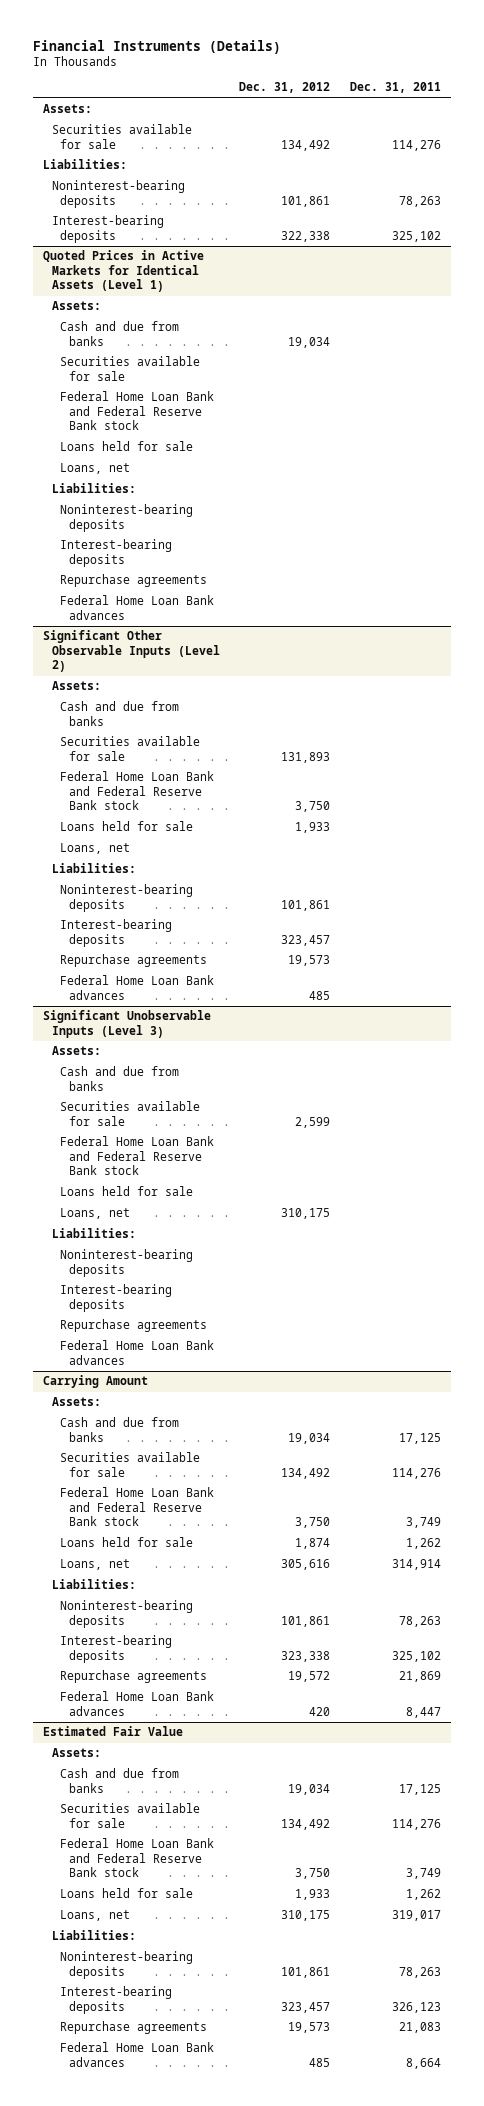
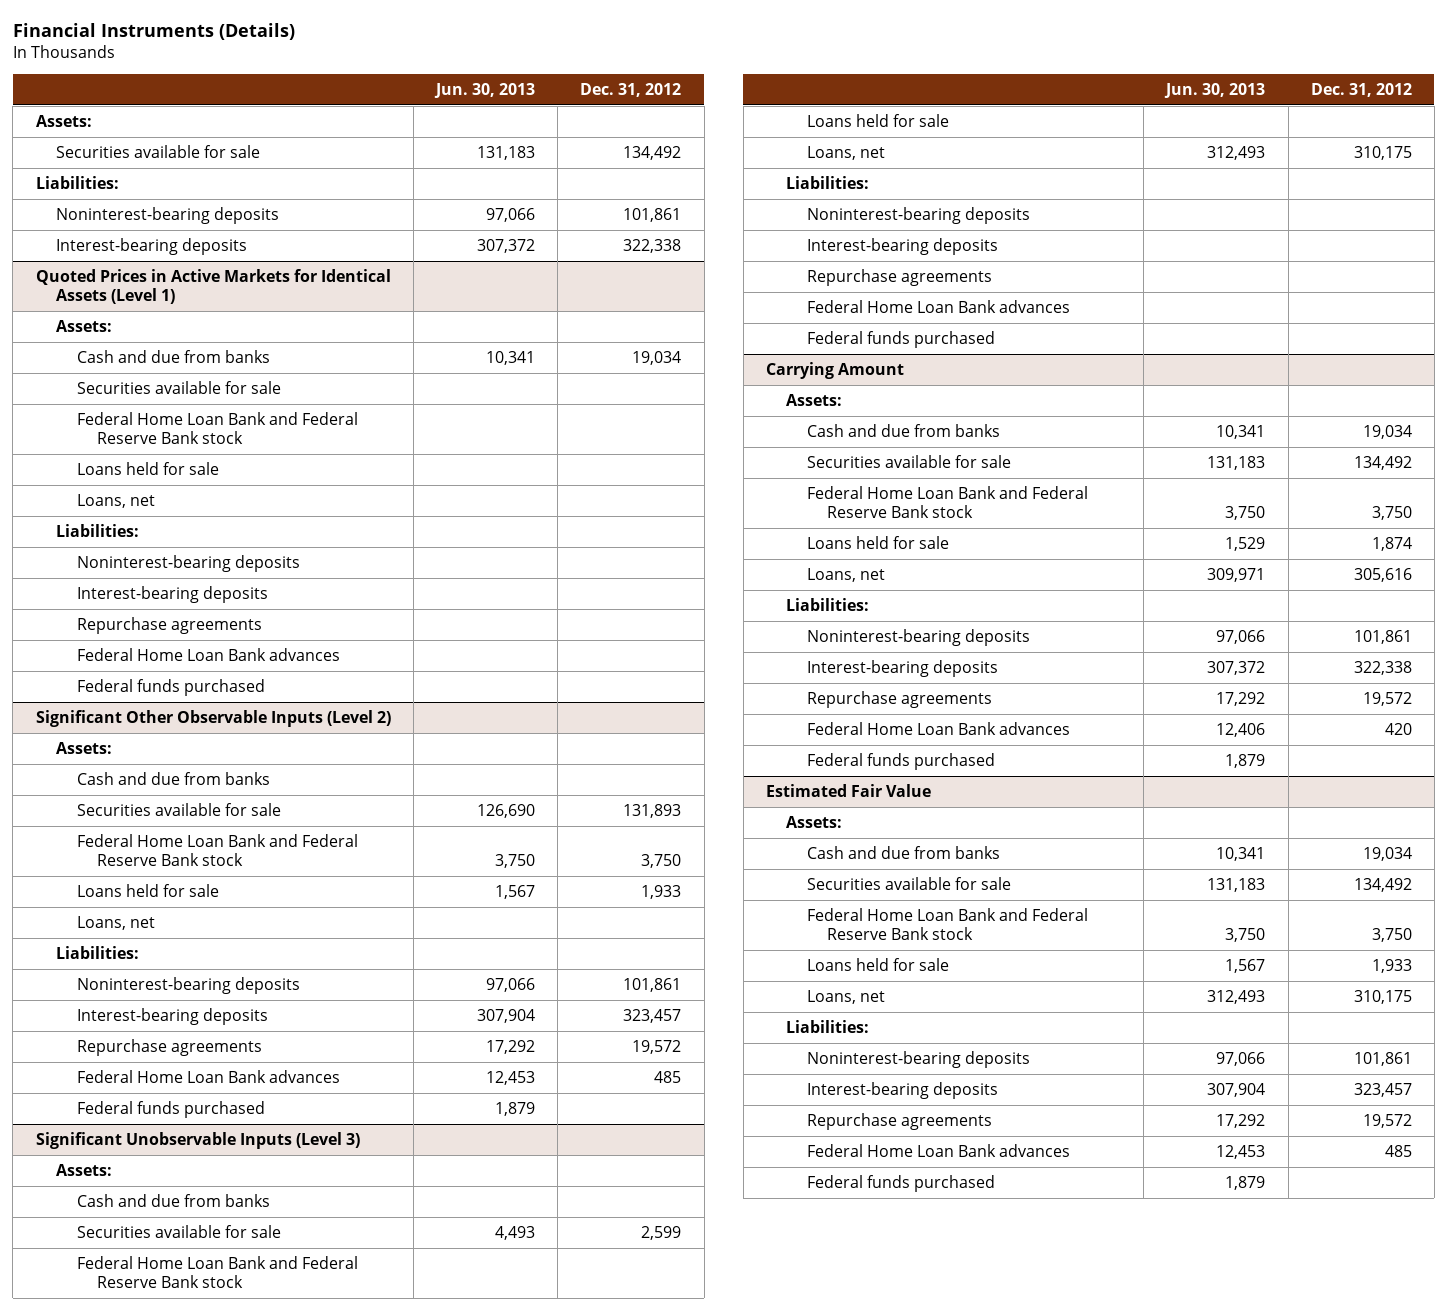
[350,82,442,94] Dec. 31, 2011 -> none
none -> [433,82,535,98] Jun. 30, 2013
none -> [76,678,265,696] Federal funds purchased
[288,955,331,967] 19,573 -> [632,1039,682,1054] 19,572
none -> [76,1100,265,1118] Federal funds purchased
none -> [806,330,995,348] Federal funds purchased
[281,1650,331,1662] 323,338 -> [1353,660,1412,675] 322,338
none -> [806,752,995,770] Federal funds purchased
[288,2022,331,2034] 19,573 -> [1362,1113,1412,1128] 19,572
none -> [806,1174,995,1192] Federal funds purchased

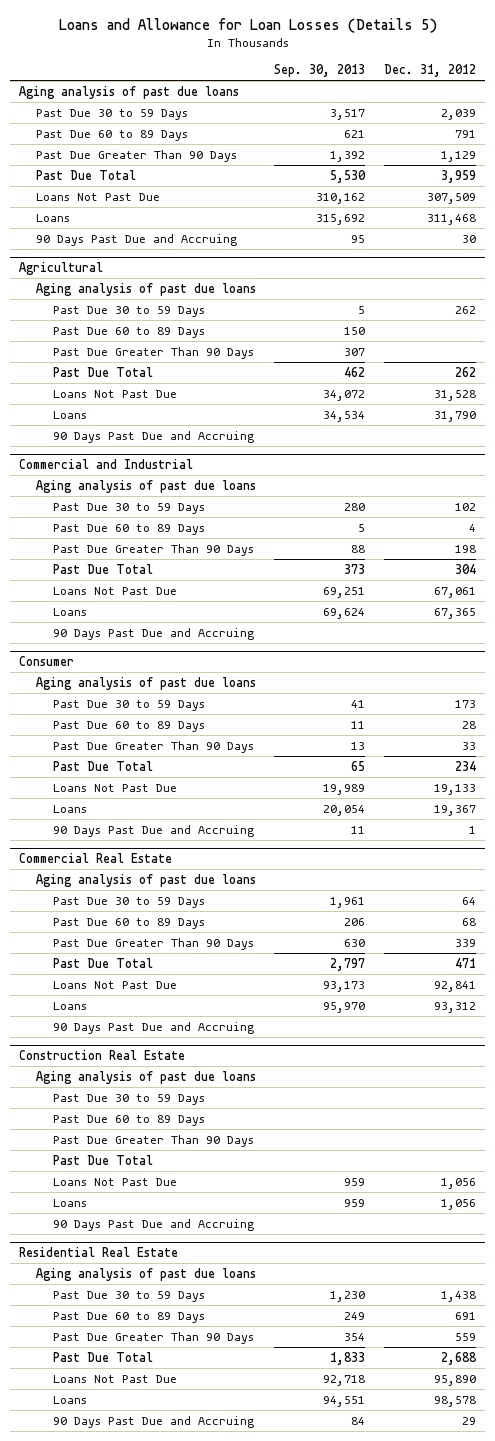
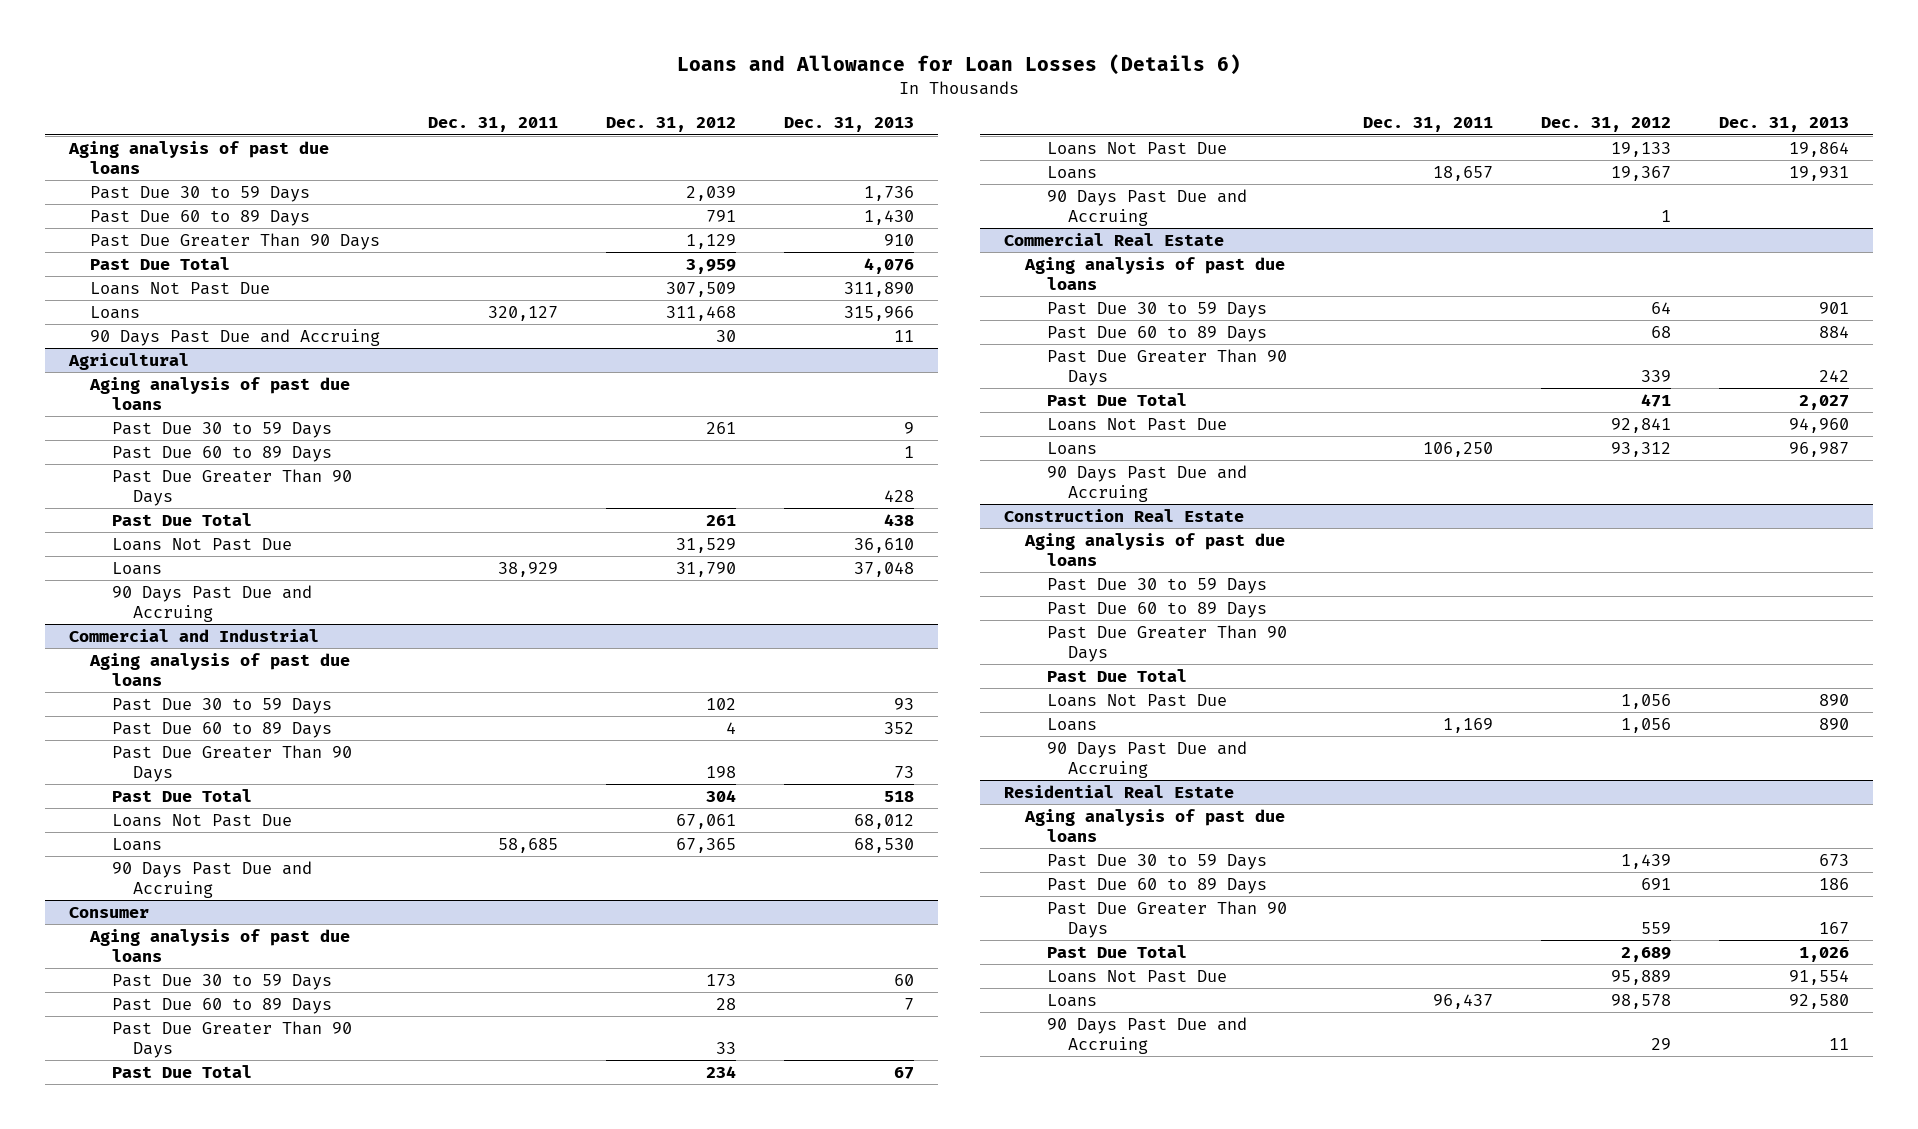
[58,17,437,33] Loans and Allowance for Loan Losses (Details 5) -> [677,53,1242,75] Loans and Allowance for Loan Losses (Details 6)
[274,64,366,78] Sep. 30, 2013 -> none
none -> [428,117,559,133] Dec. 31, 2011
none -> [784,117,915,133] Dec. 31, 2013
[454,305,476,314] 262 -> [706,422,737,435] 261
[454,366,476,377] 262 -> [706,515,737,527] 261
[433,389,476,401] 31,528 -> [676,538,737,554] 31,529
[440,1290,476,1302] 1,438 -> [1621,854,1672,870] 1,439
[440,1351,477,1365] 2,688 -> [1621,947,1672,963] 2,689
[433,1374,476,1386] 95,890 -> [1611,970,1672,986] 95,889

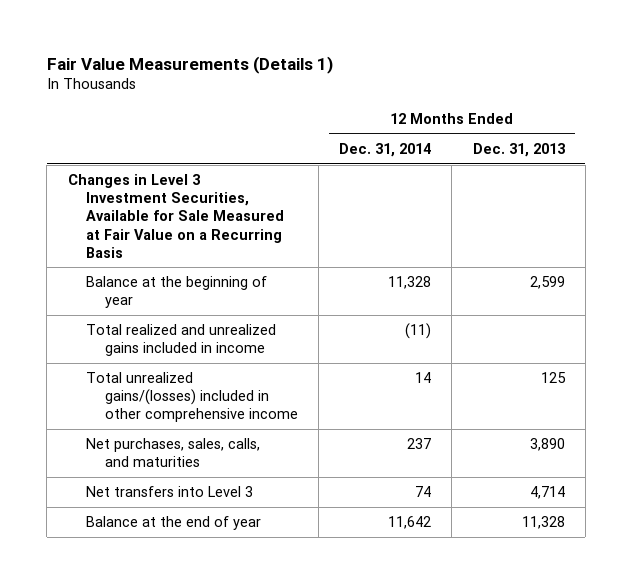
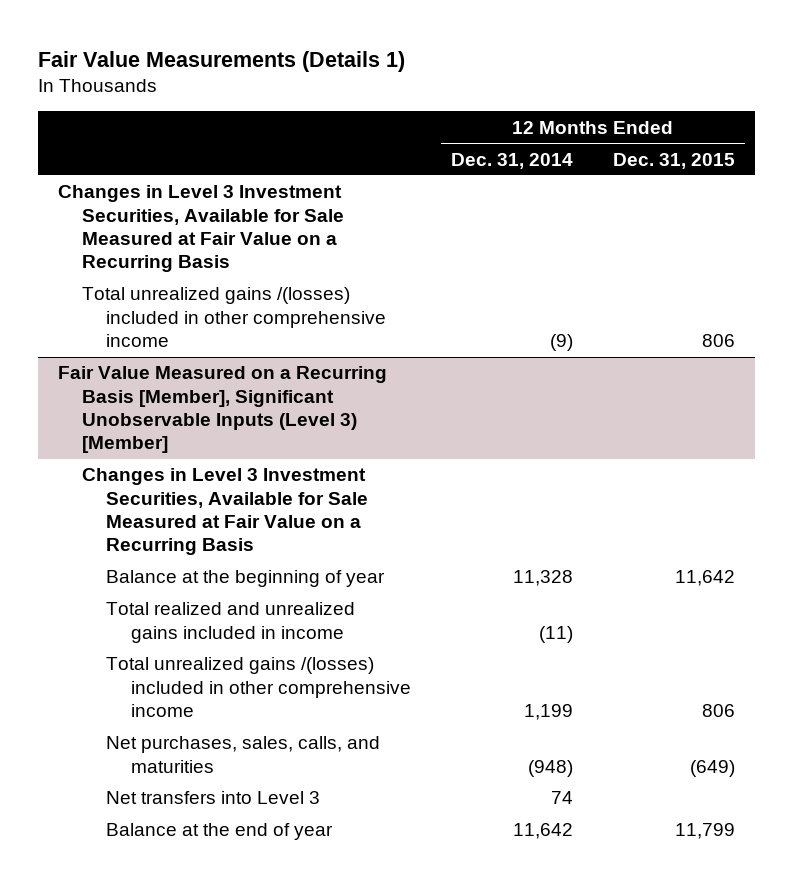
[472,143,565,158] Dec. 31, 2013 -> none
none -> [612,152,735,169] Dec. 31, 2015
none -> [82,287,387,348] Total unrealized gains /(losses) included in other comprehensive income
none -> [57,366,387,454] Fair Value Measured on a Recurring Basis [Member], Significant Unobservable Inputs (Level 3) [Member]
none -> [82,468,369,556] Changes in Level 3 Investment Securities, Available for Sale Measured at Fair Value on a Recurring Basis
[86,372,298,423] Total unrealized gains/(losses) included in other comprehensive income -> [106,657,411,718] Total unrealized gains /(losses) included in other comprehensive income
[415,372,432,384] 14 -> [523,704,573,721] 1,199
[407,438,432,450] 237 -> [527,759,573,777] (948)

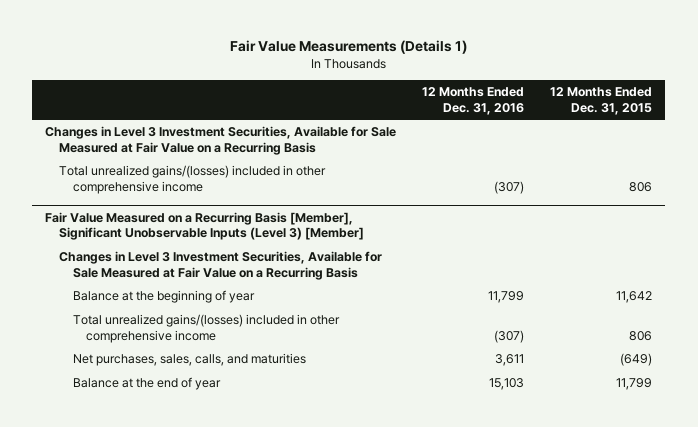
[450,152,573,169] Dec. 31, 2014 -> none
none -> [422,87,525,115] 12 Months Ended Dec. 31, 2016
[82,287,387,348] Total unrealized gains /(losses) included in other comprehensive income -> [58,165,326,194] Total unrealized gains/(losses) included in other comprehensive income
[106,602,356,643] Total realized and unrealized gains included in income -> none
[106,657,411,718] Total unrealized gains /(losses) included in other comprehensive income -> [72,314,340,343] Total unrealized gains/(losses) included in other comprehensive income
[106,791,321,805] Net transfers into Level 3 -> none

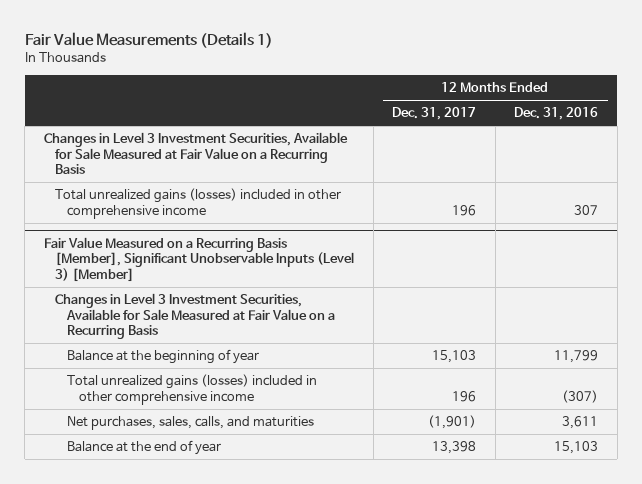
[550,87,653,115] 12 Months Ended Dec. 31, 2015 -> none
none -> [392,107,477,121] Dec. 31, 2017
[58,165,326,194] Total unrealized gains/(losses) included in other comprehensive income -> [55,188,342,219] Total unrealized gains (losses) included in other comprehensive income
[494,180,525,194] (307) -> [574,204,599,215] 307
[72,314,340,343] Total unrealized gains/(losses) included in other comprehensive income -> [67,374,318,405] Total unrealized gains (losses) included in other comprehensive income

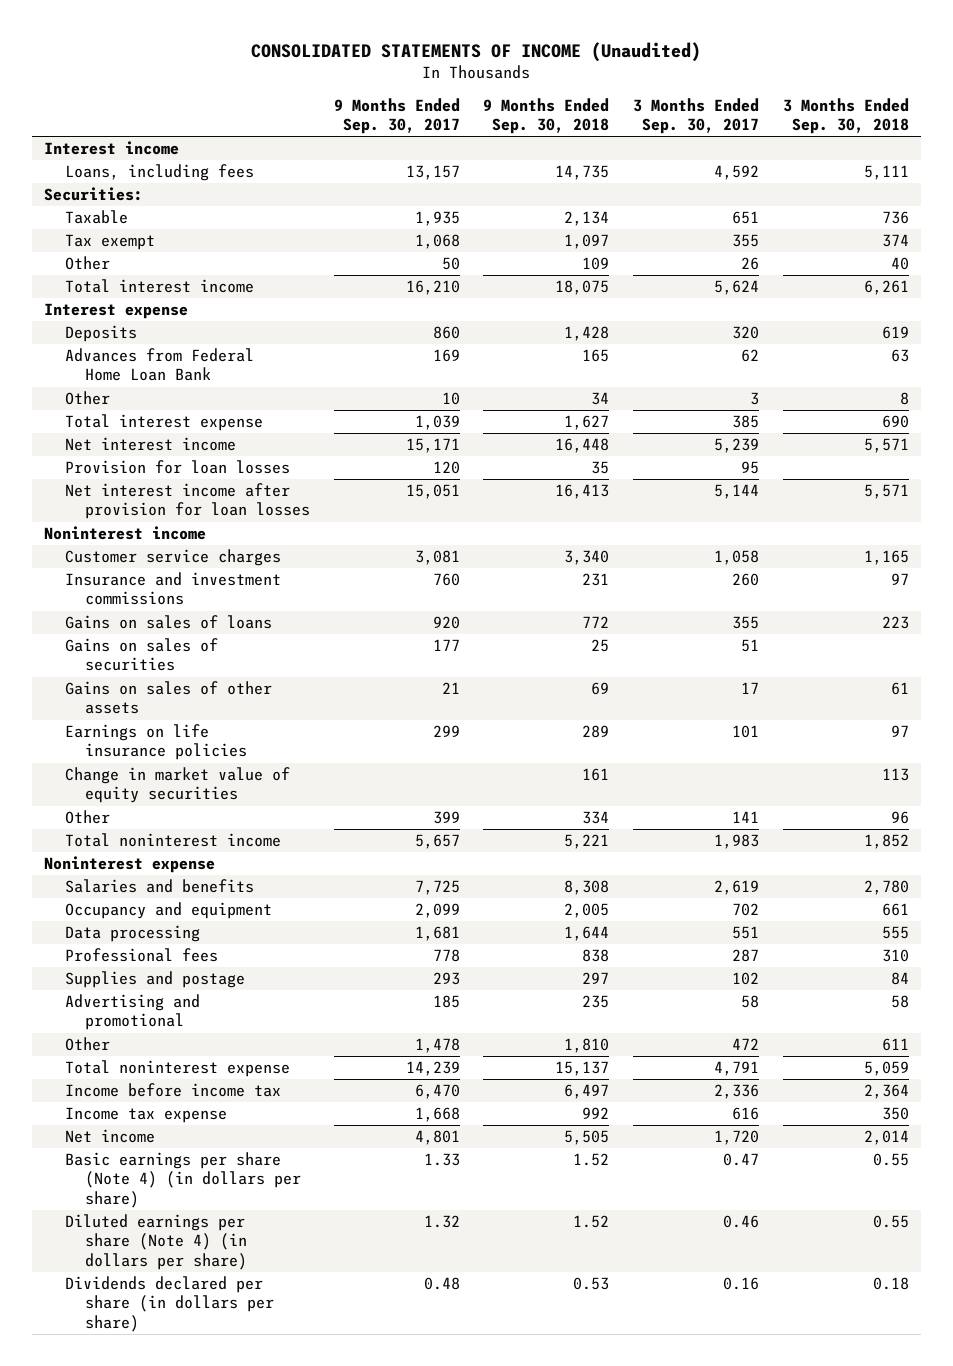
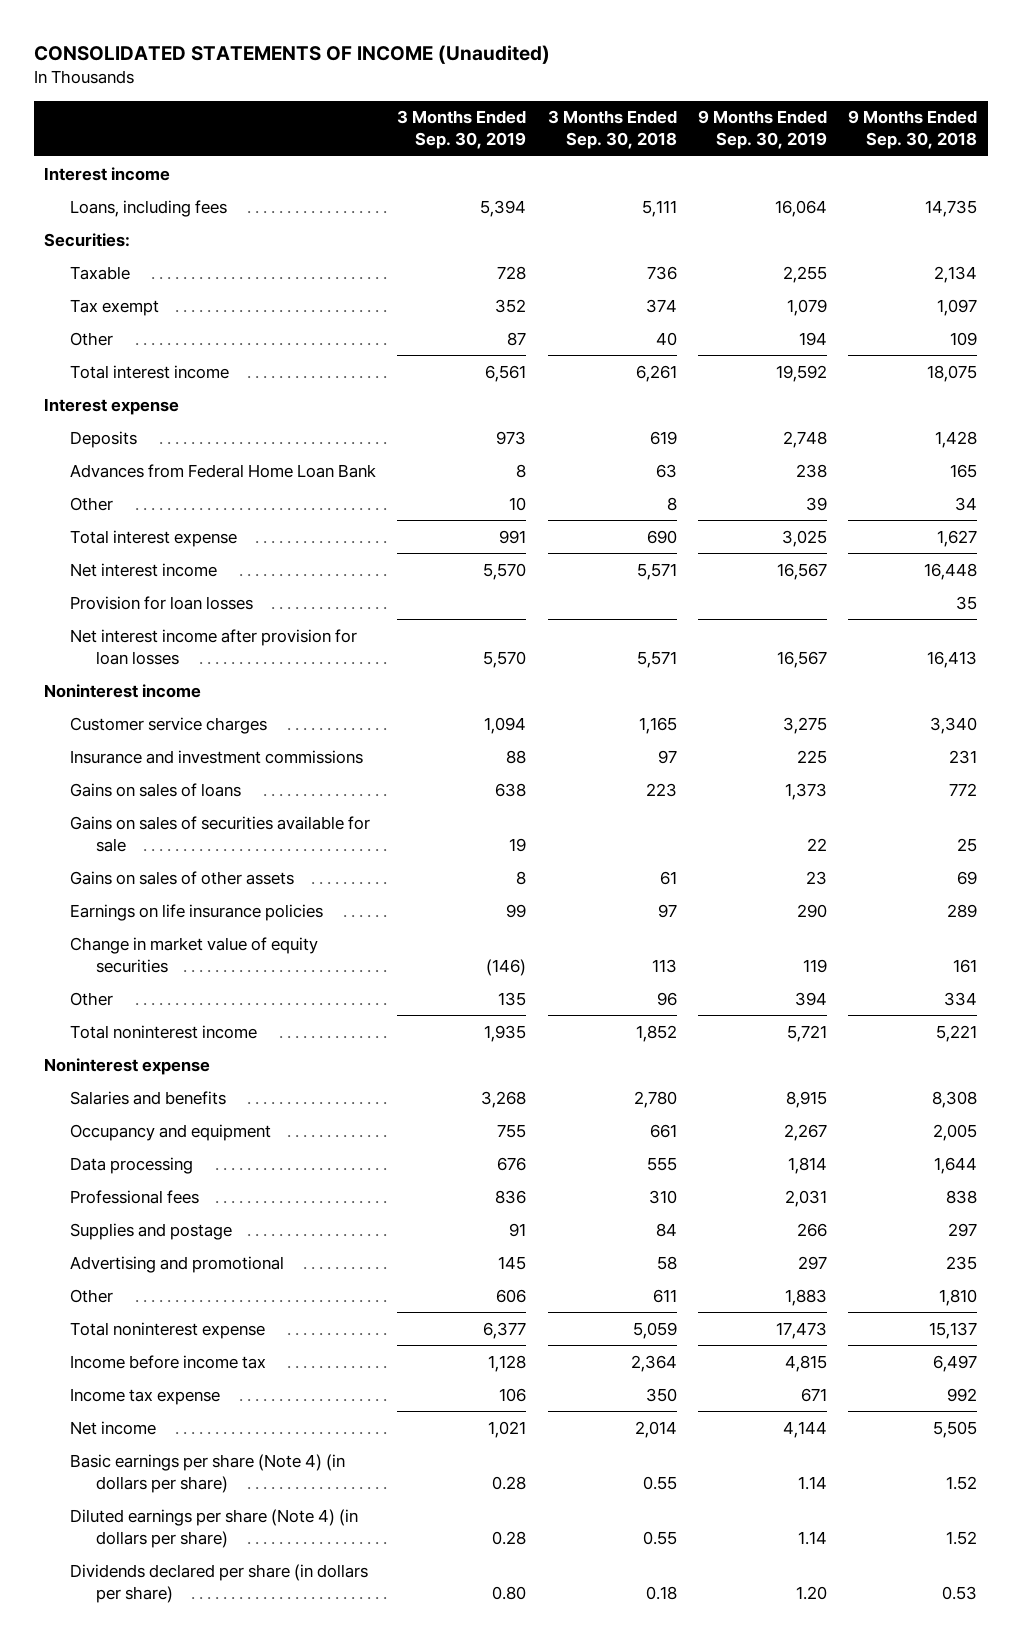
[333,98,460,135] 9 Months Ended Sep. 30, 2017 -> none
[632,98,759,135] 3 Months Ended Sep. 30, 2017 -> none
none -> [397,110,527,150] 3 Months Ended Sep. 30, 2019
none -> [698,110,828,150] 9 Months Ended Sep. 30, 2019
[64,638,218,672] Gains on sales of securities -> [70,815,371,852] Gains on sales of securities available for sale

